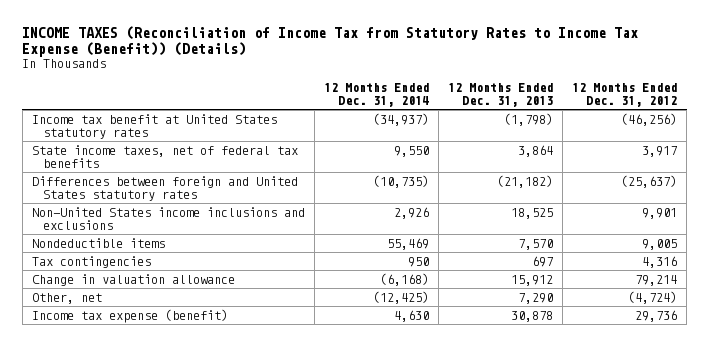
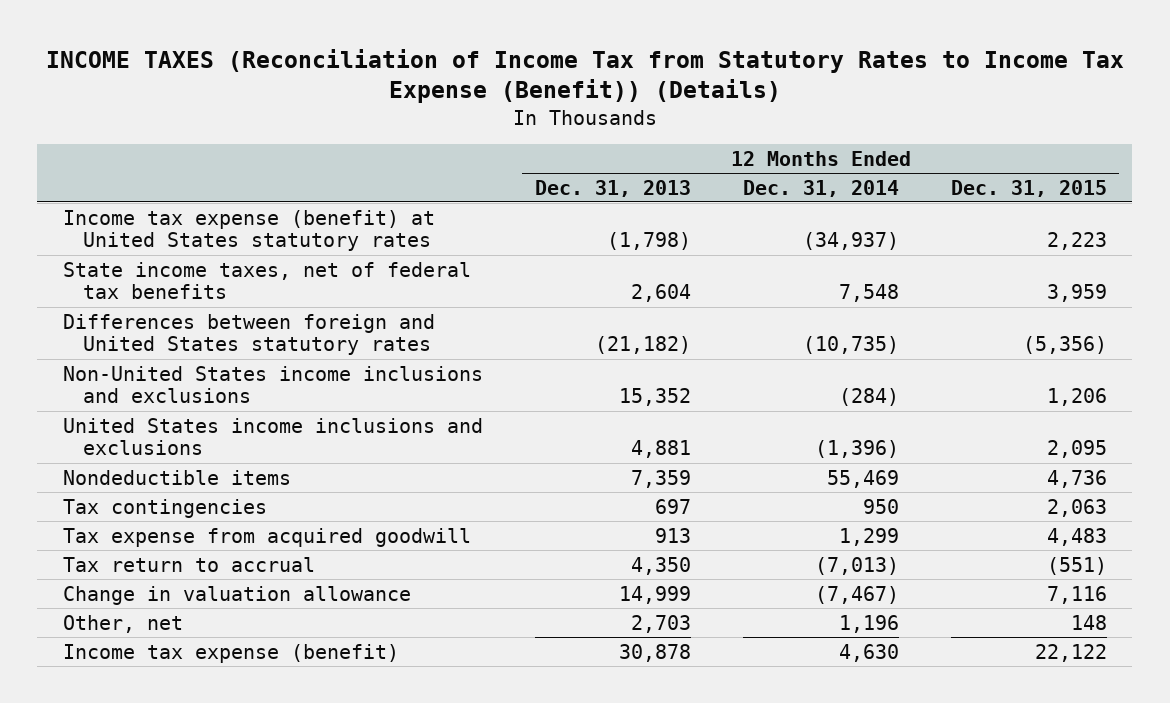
[572,82,678,107] 12 Months Ended Dec. 31, 2012 -> none
none -> [950,179,1107,197] Dec. 31, 2015
[31,113,277,139] Income tax benefit at United States statutory rates -> [63,209,436,252] Income tax expense (benefit) at United States statutory rates
[393,145,429,157] 9,550 -> [838,284,899,303] 7,548
[518,144,554,157] 3,864 -> [630,284,691,303] 2,604
[393,206,429,219] 2,926 -> [838,388,899,407] (284)
[511,207,554,219] 18,525 -> [618,388,691,407] 15,352
none -> [63,417,484,456] United States income inclusions and exclusions
[518,238,554,250] 7,570 -> [630,469,691,488] 7,359
none -> [63,527,472,547] Tax expense from acquired goodwill
none -> [63,556,316,572] Tax return to accrual
[379,272,429,286] (6,168) -> [814,585,899,604] (7,467)
[511,274,554,286] 15,912 -> [618,585,691,604] 14,999
[372,290,429,304] (12,425) -> [838,614,899,633] 1,196
[518,292,554,304] 7,290 -> [630,614,691,633] 2,703

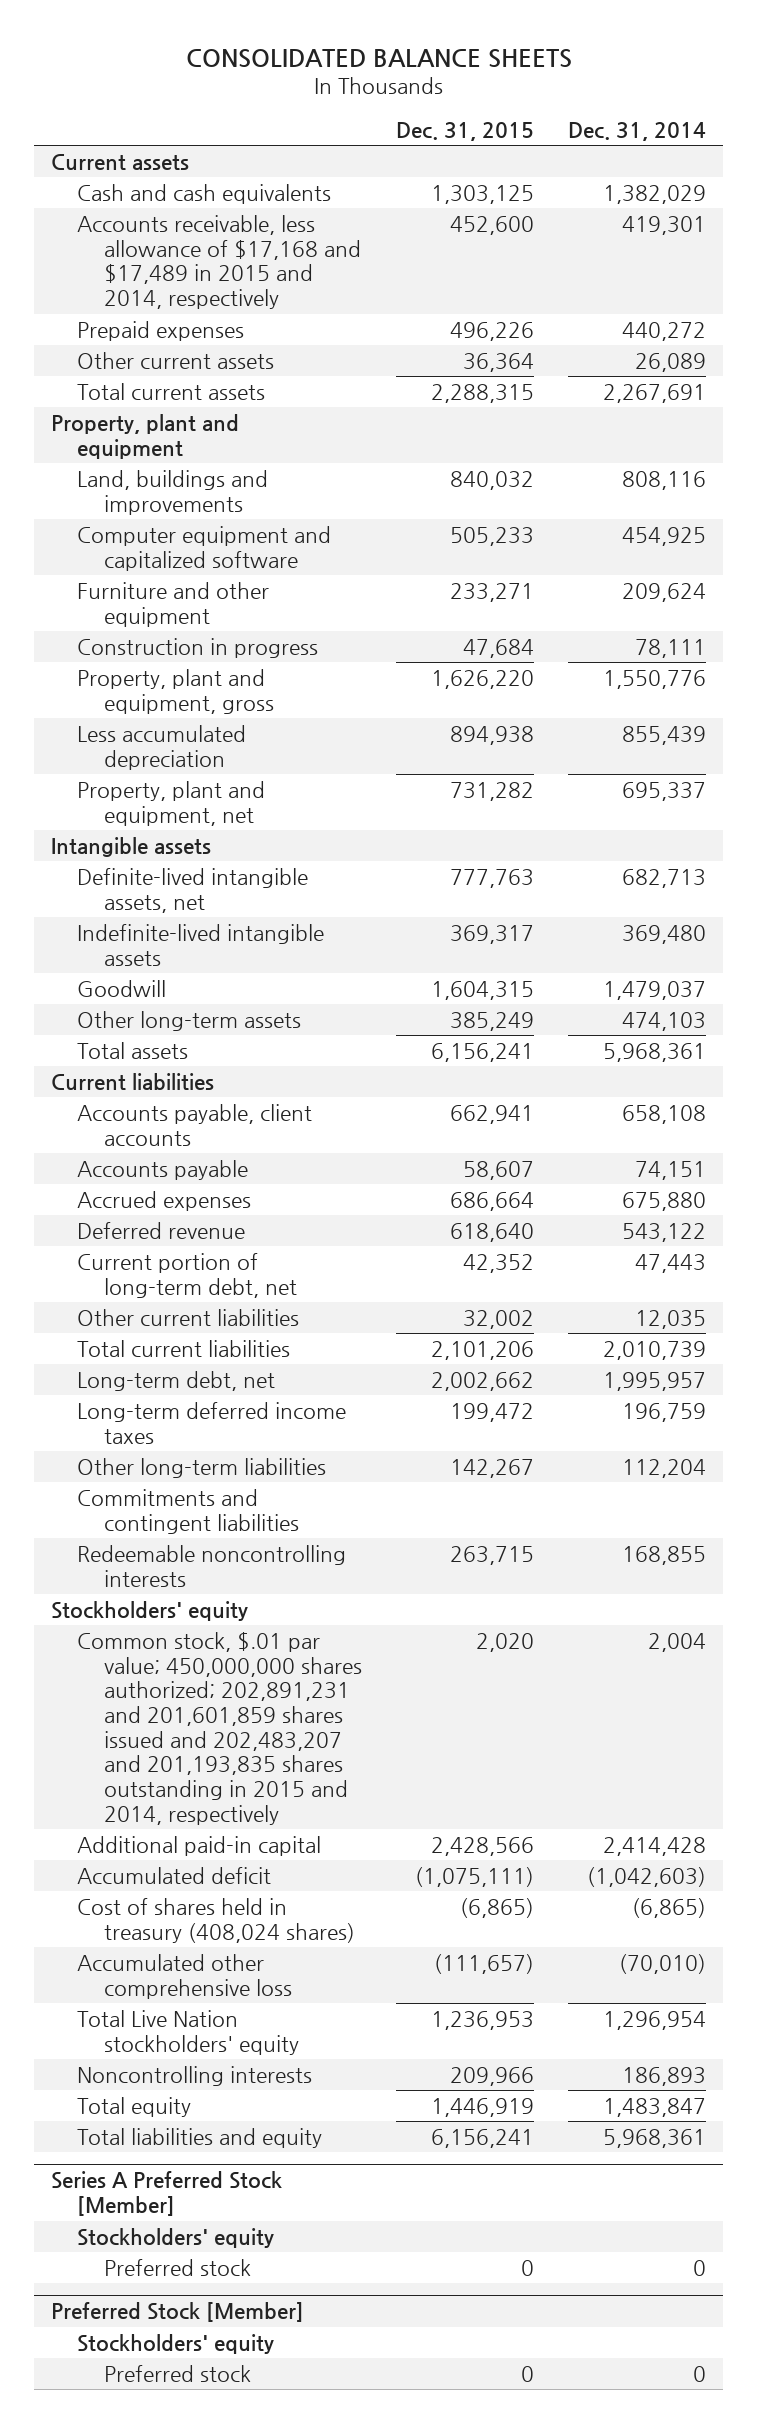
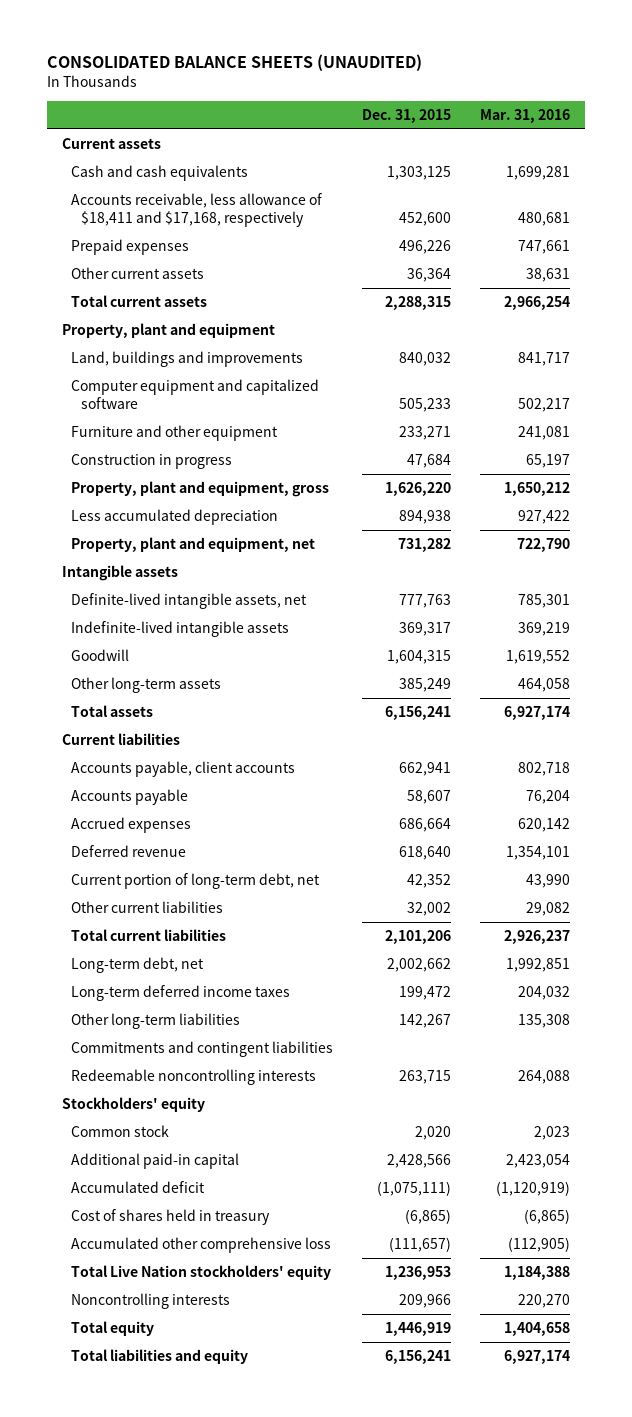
[185,48,572,68] CONSOLIDATED BALANCE SHEETS -> [47,54,423,72] CONSOLIDATED BALANCE SHEETS (UNAUDITED)
[568,121,707,141] Dec. 31, 2014 -> none
none -> [480,108,571,123] Mar. 31, 2016
[77,214,362,310] Accounts receivable, less allowance of $17,168 and $17,489 in 2015 and 2014, respectively -> [71,193,323,227] Accounts receivable, less allowance of $18,411 and $17,168, respectively
[77,1631,363,1825] Common stock, $.01 par value; 450,000,000 shares authorized; 202,891,231 and 201,601,859 shares issued and 202,483,207 and 201,193,835 shares outstanding in 2015 and 2014, respectively -> [71,1125,170,1138] Common stock
[77,1897,356,1943] Cost of shares held in treasury (408,024 shares) -> [71,1209,271,1226] Cost of shares held in treasury
[50,2171,282,2216] Series A Preferred Stock [Member] -> none
[77,2227,275,2248] Stockholders' equity -> none
[104,2258,252,2276] Preferred stock -> none
[50,2302,304,2323] Preferred Stock [Member] -> none
[77,2333,275,2354] Stockholders' equity -> none
[104,2364,252,2382] Preferred stock -> none

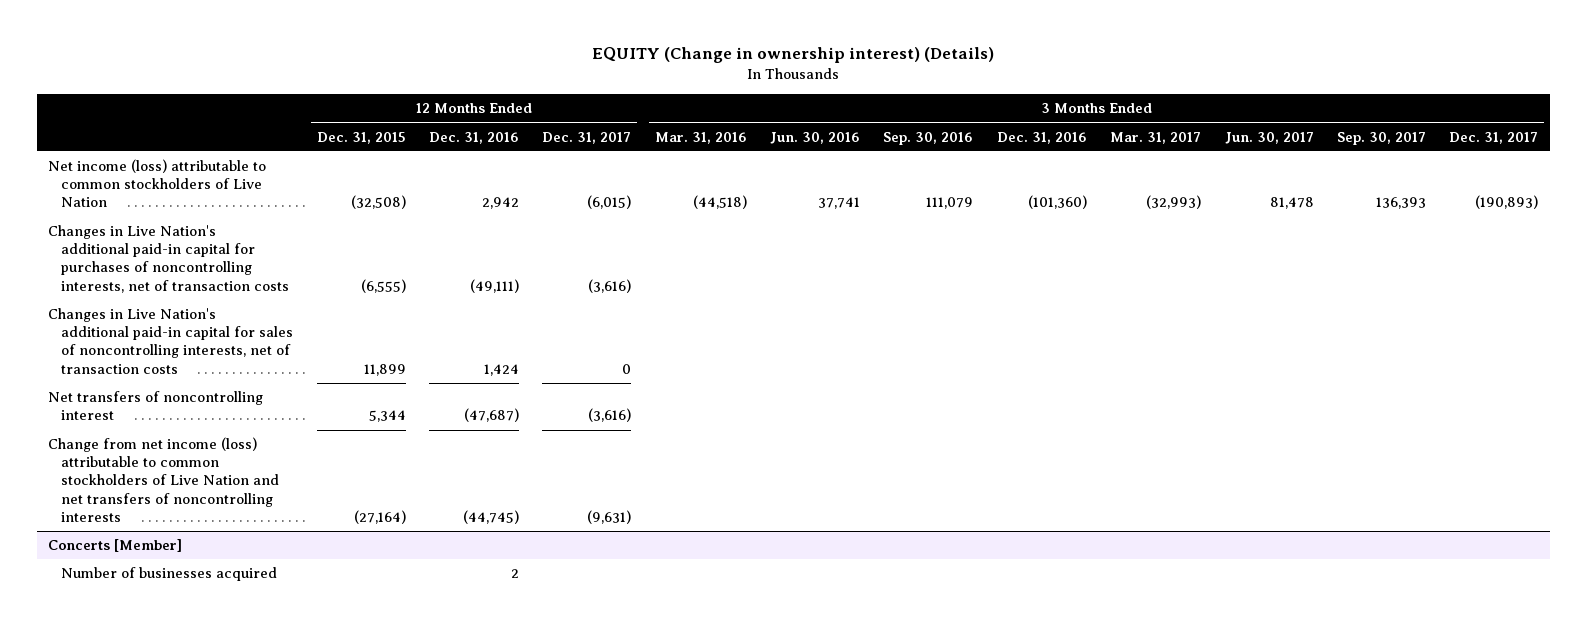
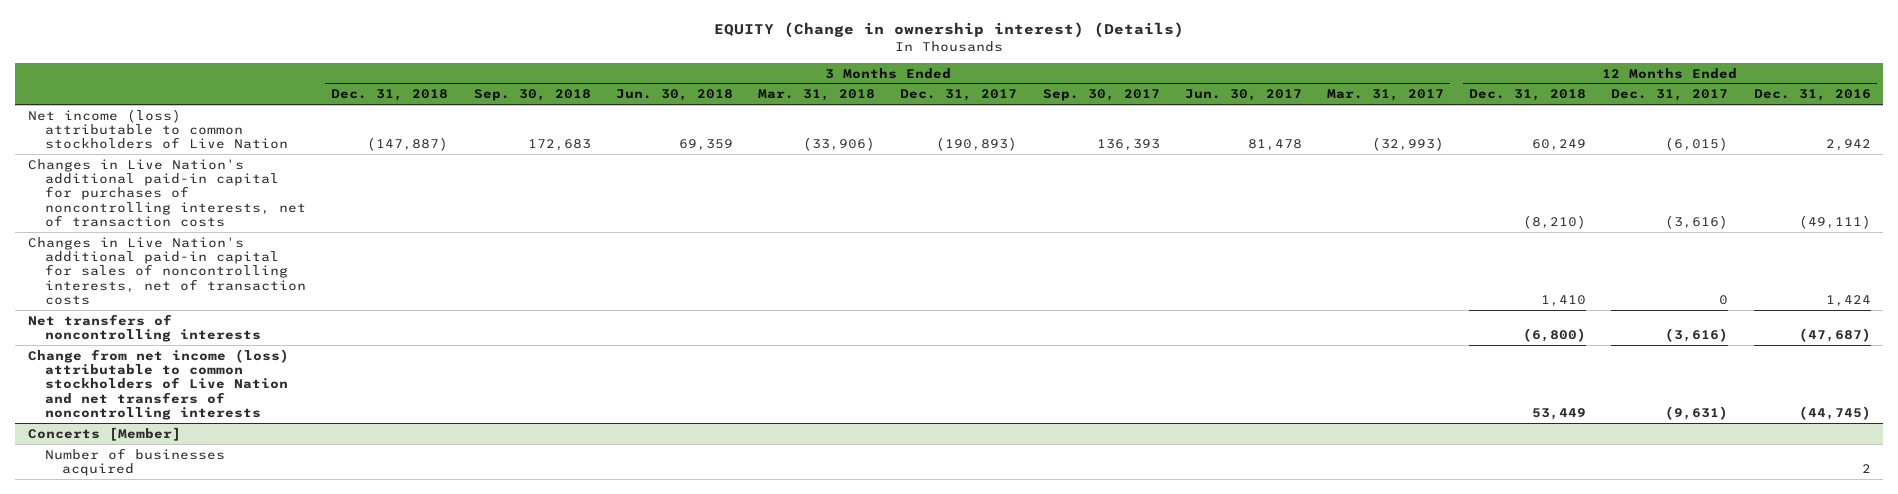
[316,131,406,144] Dec. 31, 2015 -> none
[654,131,747,144] Mar. 31, 2016 -> none
[770,131,861,144] Jun. 30, 2016 -> none
[883,131,974,145] Sep. 30, 2016 -> none
[996,131,1087,144] Dec. 31, 2016 -> none
none -> [331,89,449,102] Dec. 31, 2018
none -> [473,89,591,102] Sep. 30, 2018
none -> [615,89,733,102] Jun. 30, 2018
none -> [758,89,876,102] Mar. 31, 2018
none -> [1469,89,1587,102] Dec. 31, 2018
[48,391,264,421] Net transfers of noncontrolling interest -> [27,313,262,342] Net transfers of noncontrolling interests

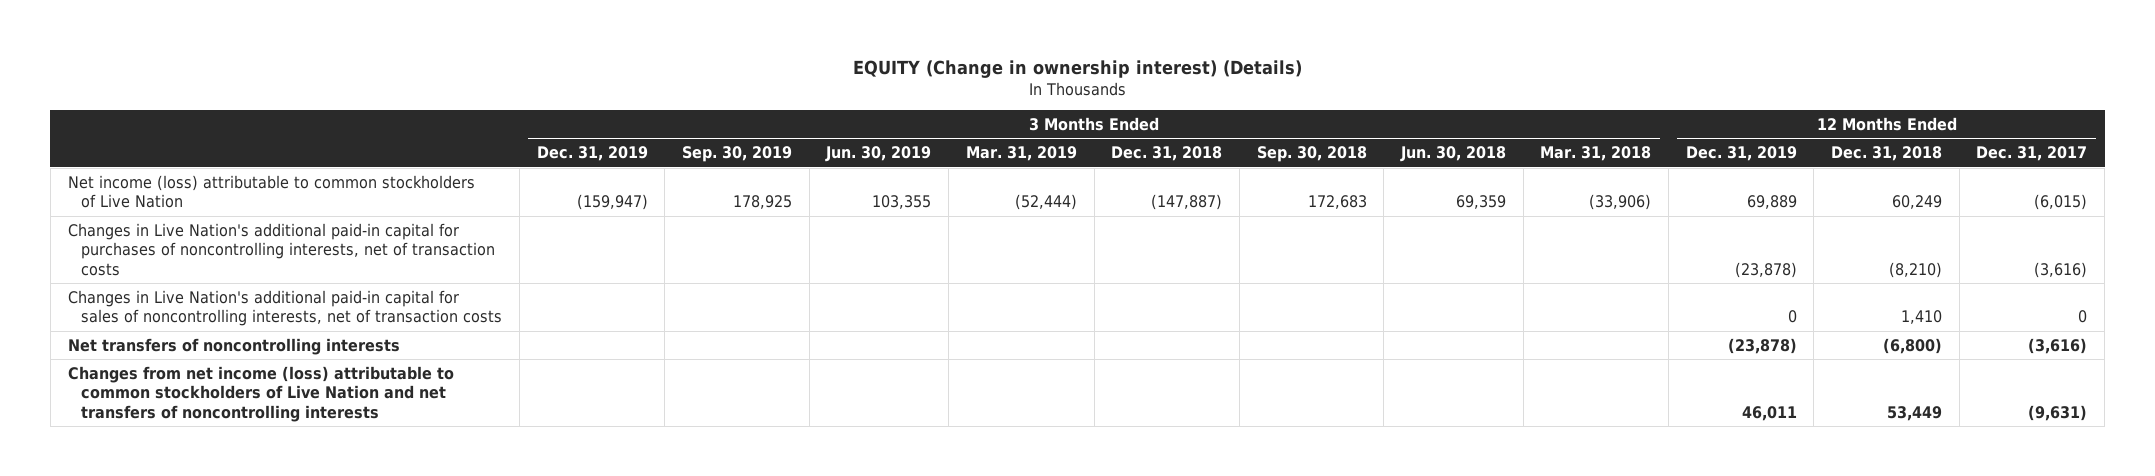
[900,89,1018,102] Dec. 31, 2017 -> none
[1042,89,1160,102] Sep. 30, 2017 -> none
[1184,89,1302,102] Jun. 30, 2017 -> none
[1326,89,1444,102] Mar. 31, 2017 -> none
[1753,89,1871,102] Dec. 31, 2016 -> none
none -> [536,146,648,162] Dec. 31, 2019
none -> [682,146,793,163] Sep. 30, 2019
none -> [825,146,932,163] Jun. 30, 2019
none -> [965,146,1077,162] Mar. 31, 2019
none -> [1685,146,1797,162] Dec. 31, 2019
[27,426,181,441] Concerts [Member] -> none
[45,447,226,476] Number of businesses acquired -> none
[27,348,289,420] Change from net income (loss) attributable to common stockholders of Live Nation and net transfers of noncontrolling interests -> [67,365,454,422] Changes from net income (loss) attributable to common stockholders of Live Nation and net transfers of noncontrolling interests

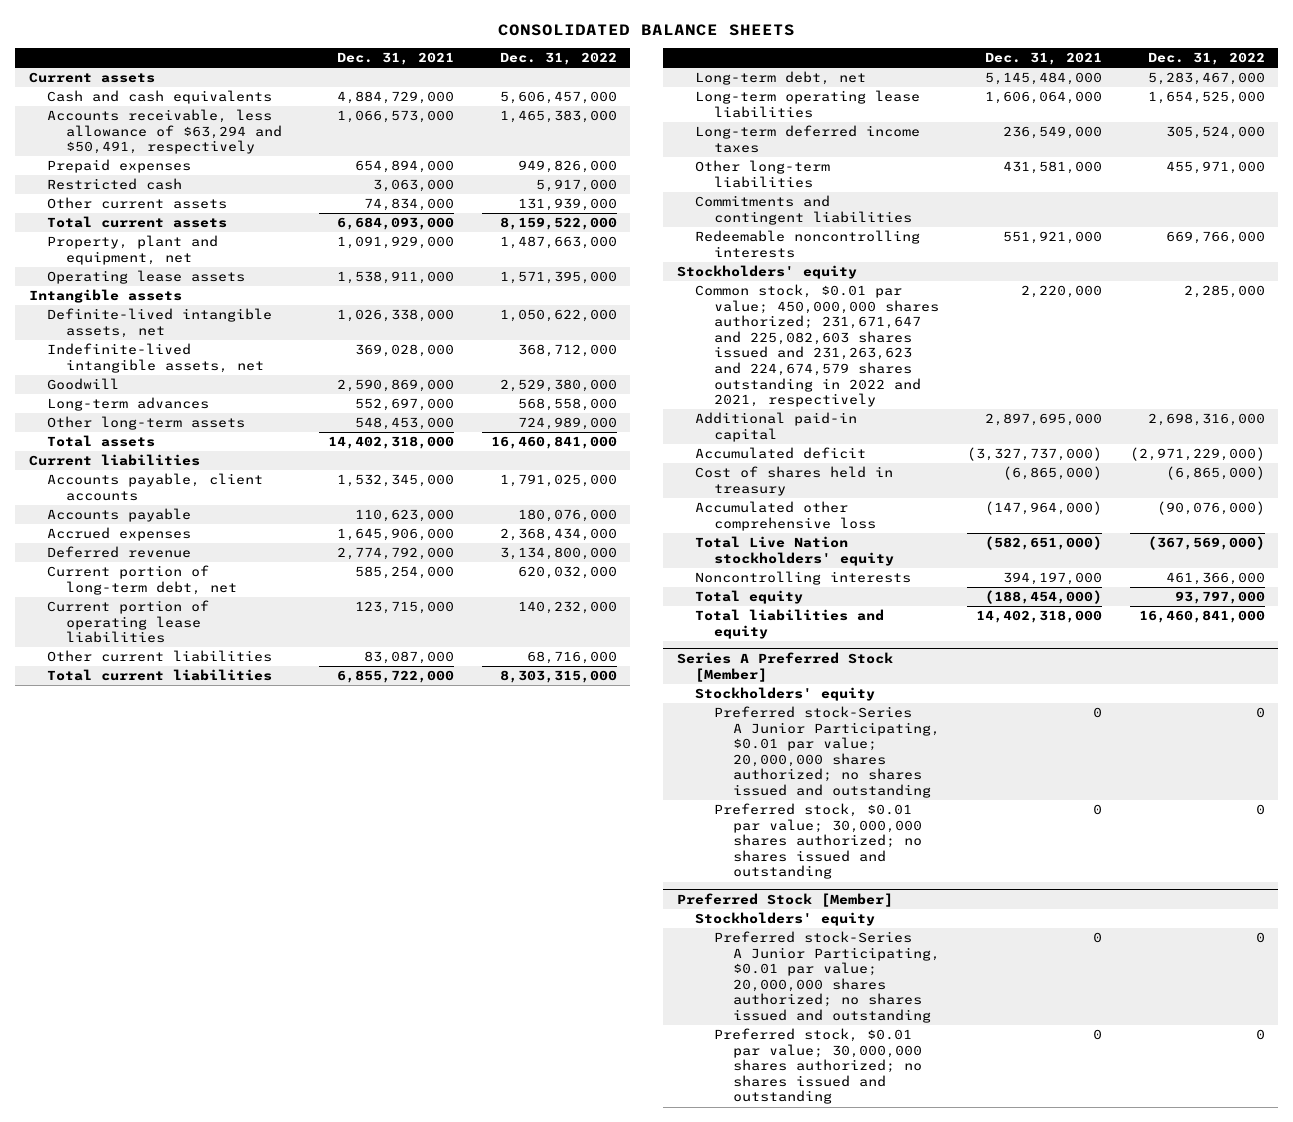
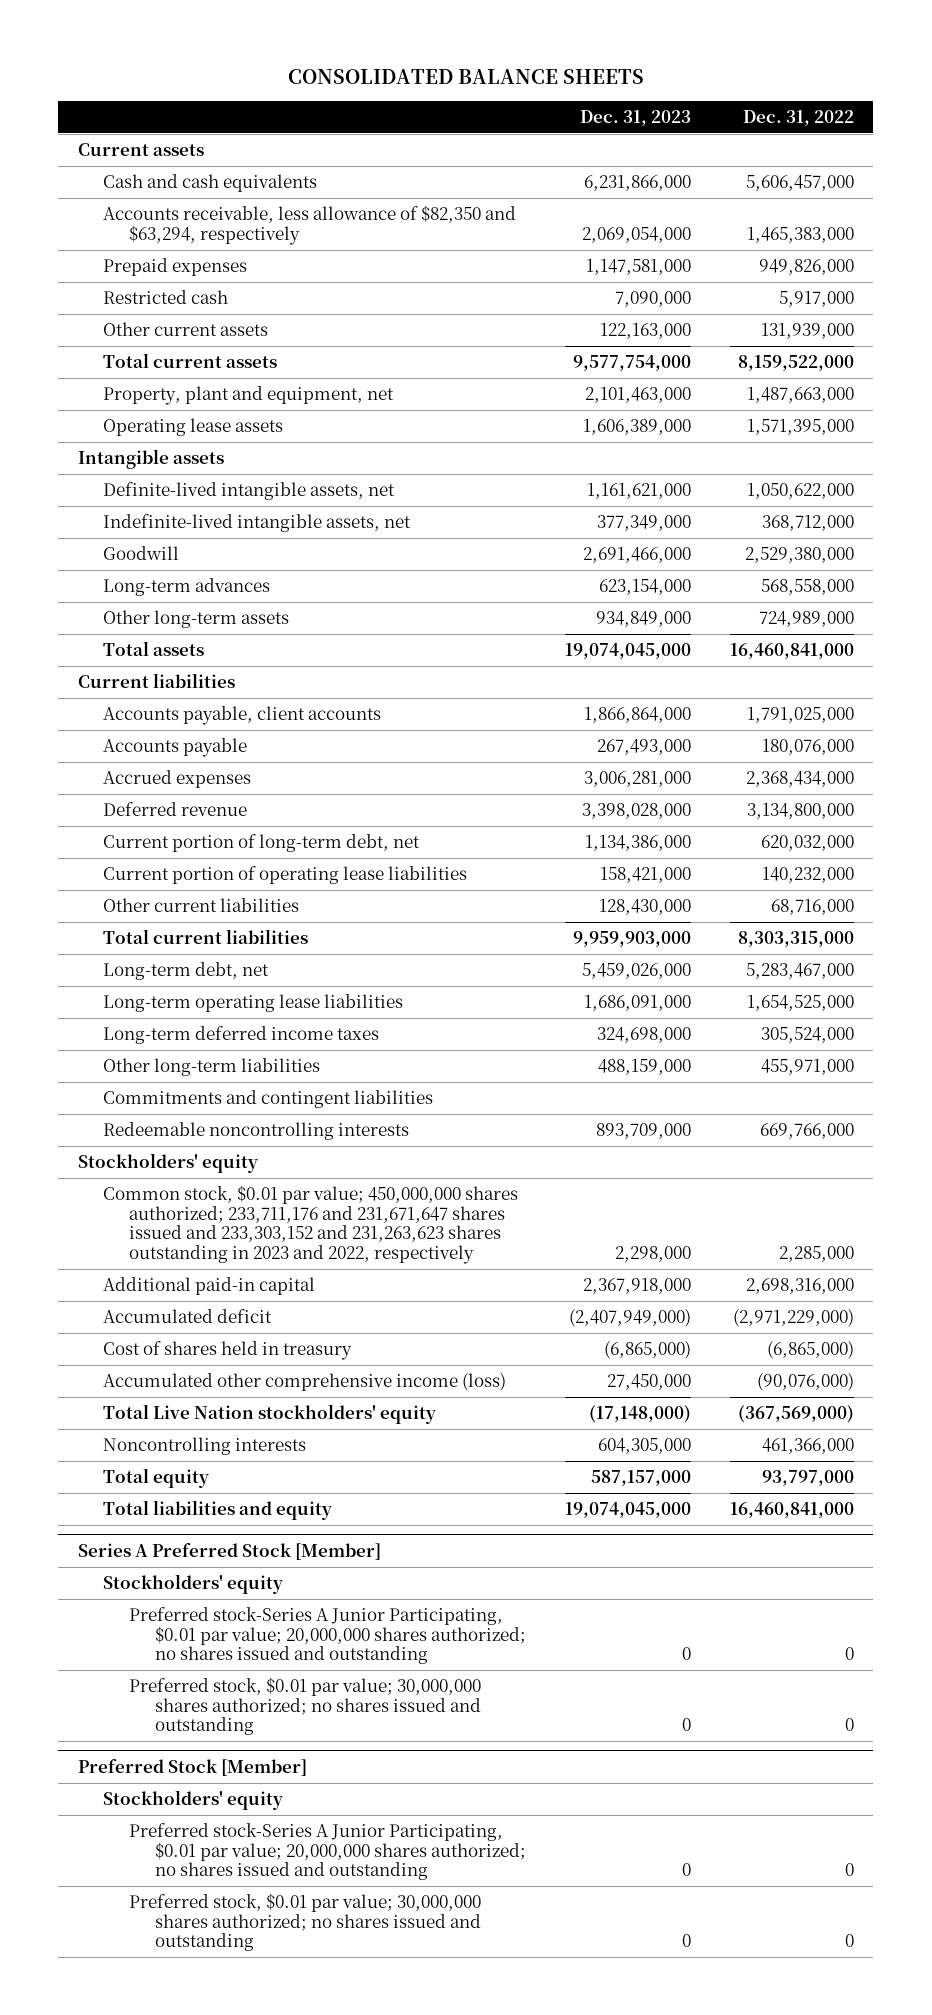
[337,52,455,66] Dec. 31, 2021 -> none
none -> [580,110,692,127] Dec. 31, 2023
[47,109,282,155] Accounts receivable, less allowance of $63,294 and $50,491, respectively -> [103,205,517,245] Accounts receivable, less allowance of $82,350 and $63,294, respectively
[695,284,939,408] Common stock, $0.01 par value; 450,000,000 shares authorized; 231,671,647 and 225,082,603 shares issued and 231,263,623 and 224,674,579 shares outstanding in 2022 and 2021, respectively -> [103,1185,519,1265] Common stock, $0.01 par value; 450,000,000 shares authorized; 233,711,176 and 231,671,647 shares issued and 233,303,152 and 231,263,623 shares outstanding in 2023 and 2022, respectively
[695,501,876,531] Accumulated other comprehensive loss -> [103,1373,507,1392] Accumulated other comprehensive income (loss)

